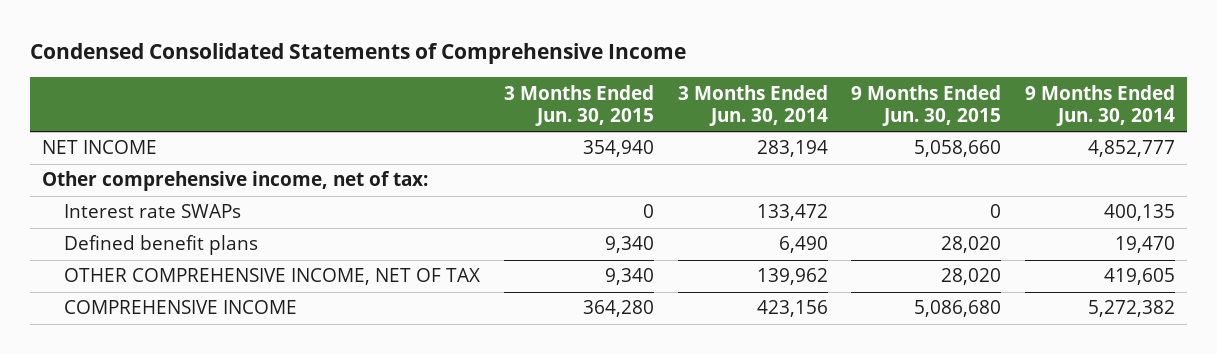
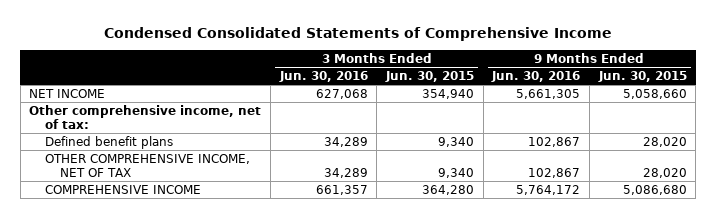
[677,84,828,127] 3 Months Ended Jun. 30, 2014 -> none
[1025,84,1176,127] 9 Months Ended Jun. 30, 2014 -> none
none -> [278,70,368,82] Jun. 30, 2016
none -> [491,70,581,82] Jun. 30, 2016
[64,204,242,219] Interest rate SWAPs -> none

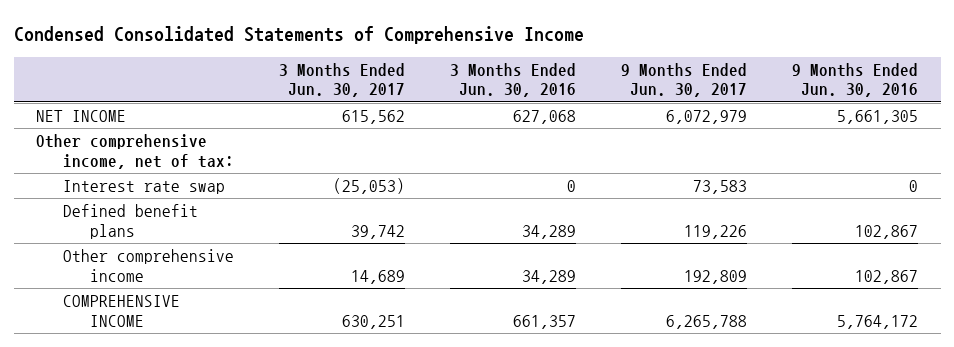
[384,70,474,82] Jun. 30, 2015 -> none
[597,70,687,82] Jun. 30, 2015 -> none
none -> [279,62,406,98] 3 Months Ended Jun. 30, 2017
none -> [621,62,748,98] 9 Months Ended Jun. 30, 2017
none -> [63,179,226,194] Interest rate swap
[44,153,250,177] OTHER COMPREHENSIVE INCOME, NET OF TAX -> [63,248,235,282] Other comprehensive income

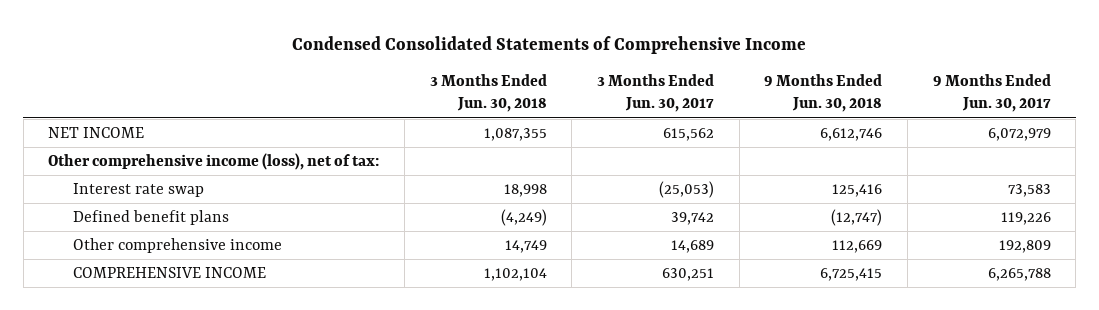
[450,62,577,98] 3 Months Ended Jun. 30, 2016 -> none
[792,62,919,98] 9 Months Ended Jun. 30, 2016 -> none
none -> [429,74,547,113] 3 Months Ended Jun. 30, 2018
none -> [764,74,883,113] 9 Months Ended Jun. 30, 2018
[36,133,235,169] Other comprehensive income, net of tax: -> [48,152,380,170] Other comprehensive income (loss), net of tax:

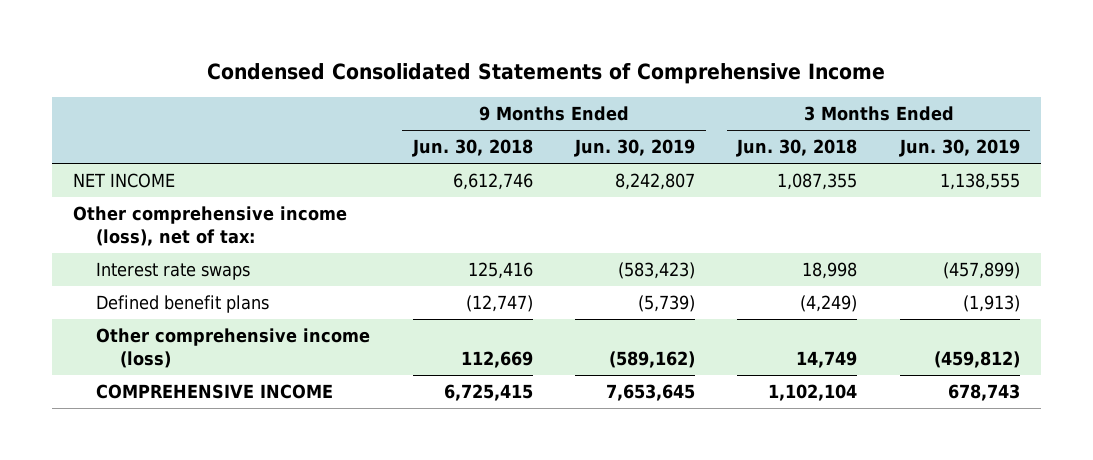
[596,74,714,113] 3 Months Ended Jun. 30, 2017 -> none
[932,74,1051,113] 9 Months Ended Jun. 30, 2017 -> none
none -> [573,139,695,158] Jun. 30, 2019
none -> [898,139,1020,158] Jun. 30, 2019
[73,182,205,197] Interest rate swap -> [96,262,251,281] Interest rate swaps
[73,237,283,253] Other comprehensive income -> [96,328,371,368] Other comprehensive income (loss)

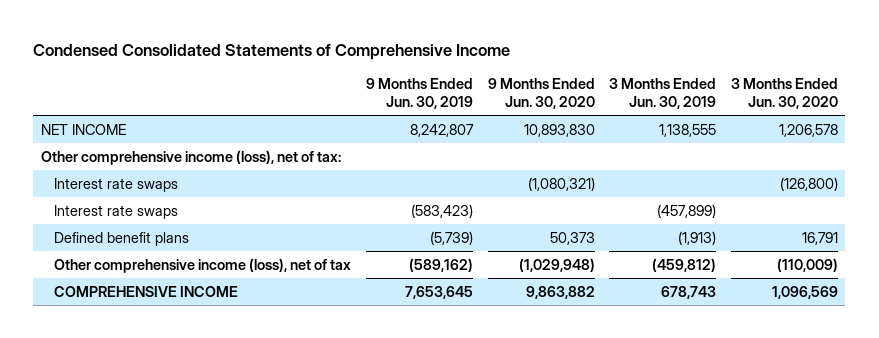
[411,139,533,158] Jun. 30, 2018 -> none
[736,139,858,158] Jun. 30, 2018 -> none
none -> [487,77,595,109] 9 Months Ended Jun. 30, 2020
none -> [731,77,839,109] 3 Months Ended Jun. 30, 2020
none -> [54,177,179,192] Interest rate swaps
[96,328,371,368] Other comprehensive income (loss) -> [54,257,352,273] Other comprehensive income (loss), net of tax

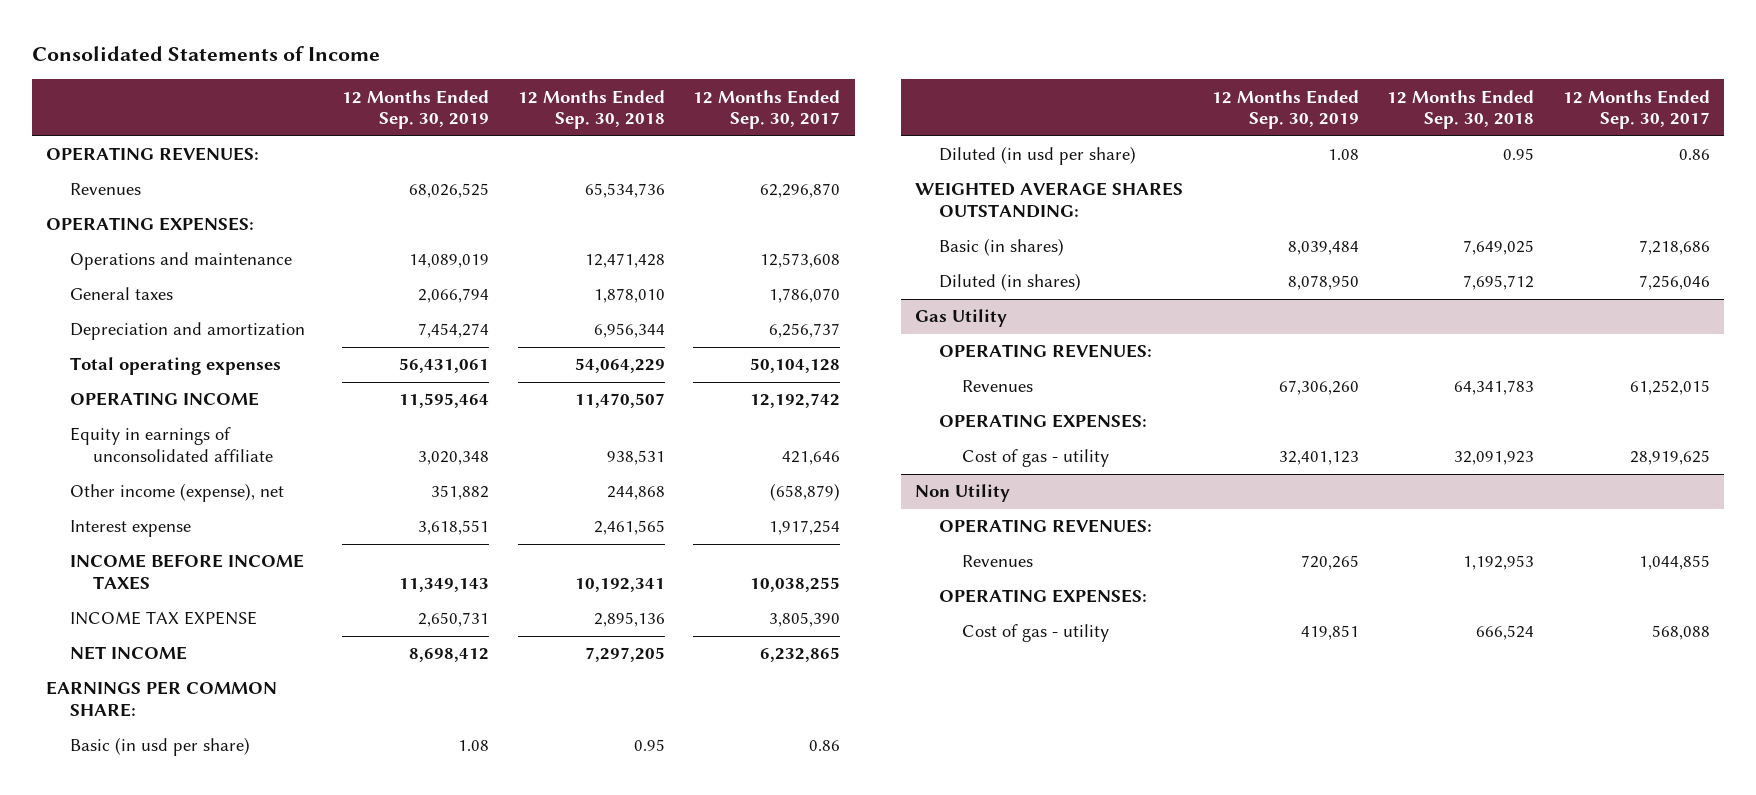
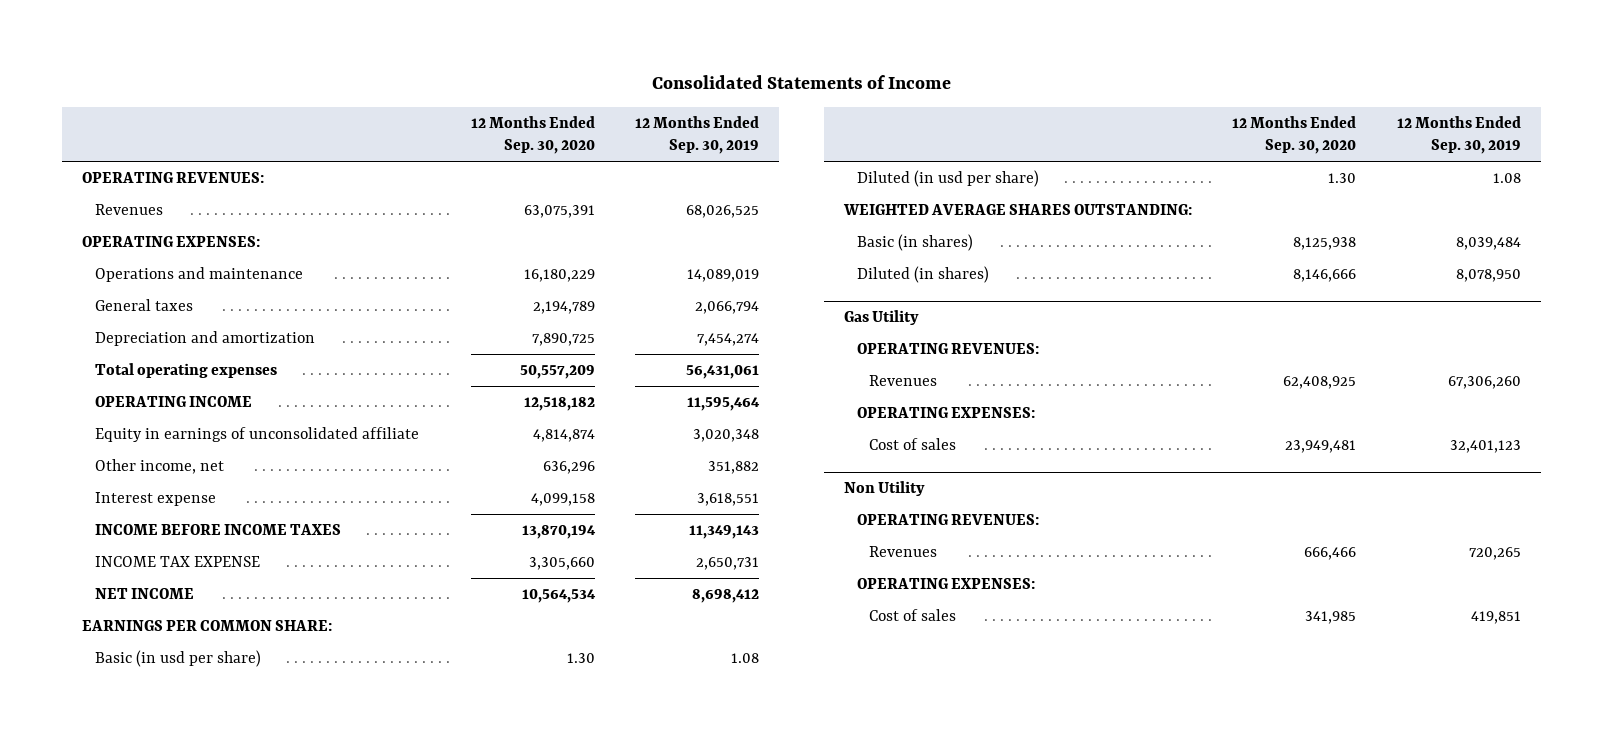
[517,89,665,130] 12 Months Ended Sep. 30, 2018 -> none
[693,89,841,130] 12 Months Ended Sep. 30, 2017 -> none
none -> [470,116,595,155] 12 Months Ended Sep. 30, 2020
[69,483,284,503] Other income (expense), net -> [94,459,224,475] Other income, net
[962,449,1110,468] Cost of gas - utility -> [869,438,957,451] Cost of sales
[962,624,1110,643] Cost of gas - utility -> [869,609,957,622] Cost of sales

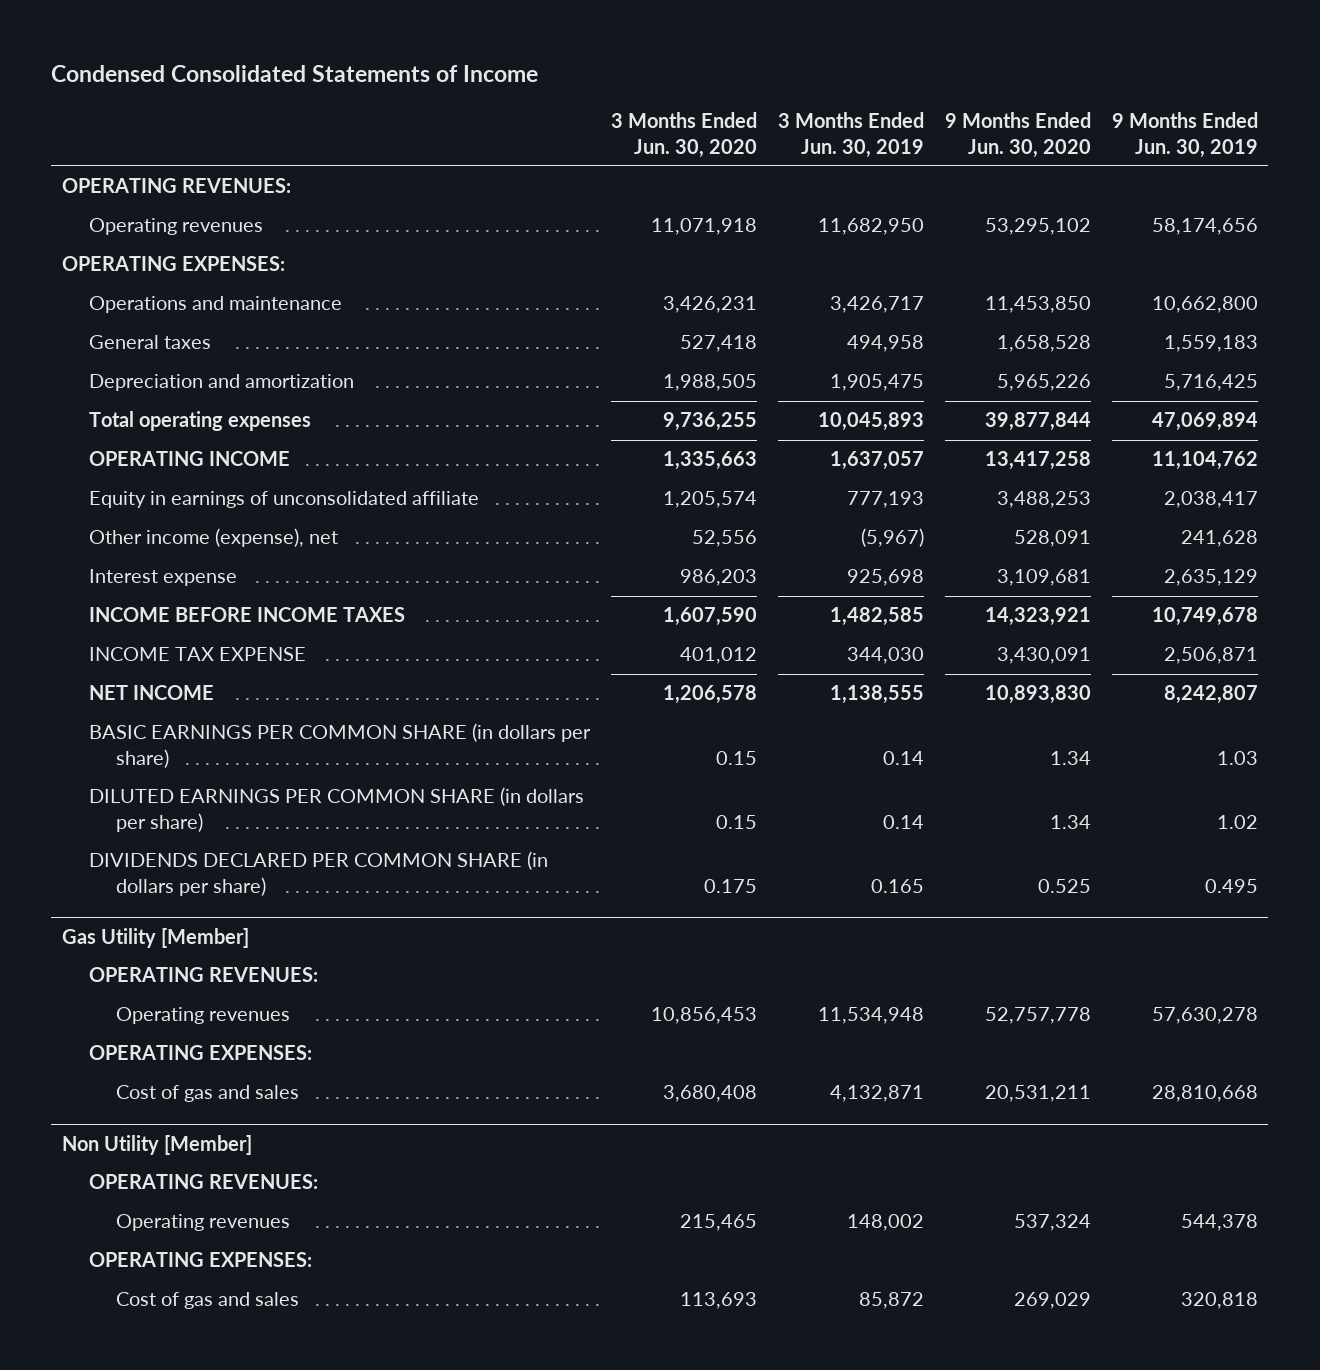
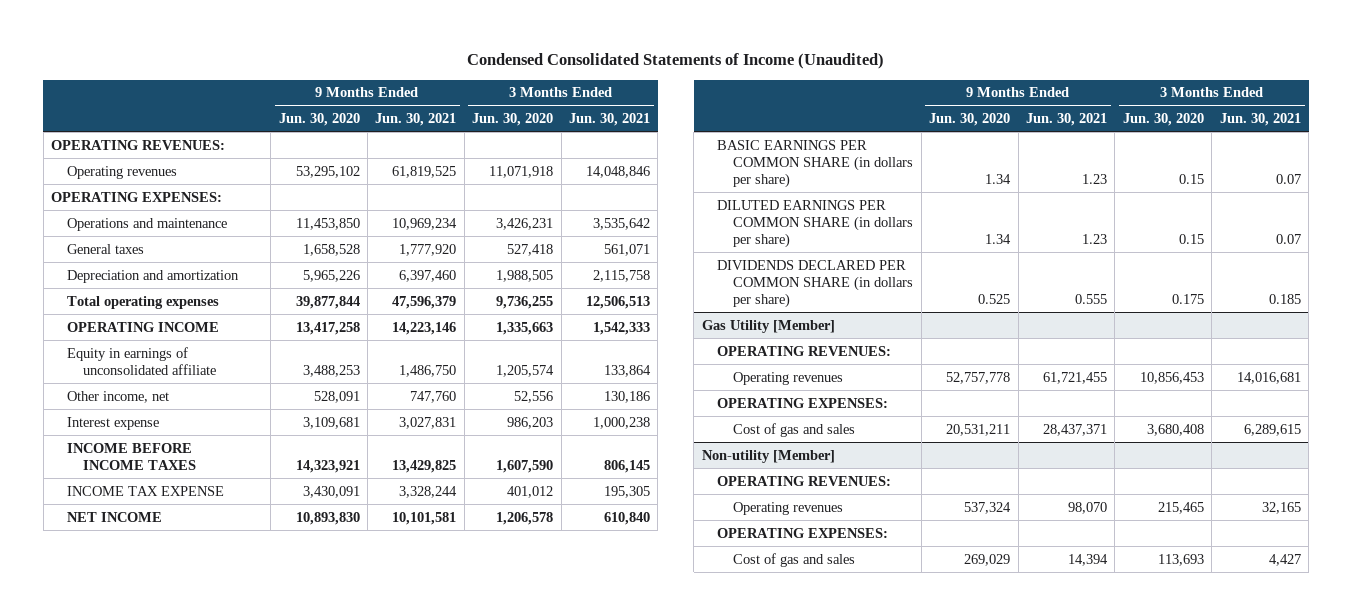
[51,65,539,83] Condensed Consolidated Statements of Income -> [466,53,884,70] Condensed Consolidated Statements of Income (Unaudited)
[777,112,924,158] 3 Months Ended Jun. 30, 2019 -> none
[1111,112,1258,158] 9 Months Ended Jun. 30, 2019 -> none
none -> [375,112,457,126] Jun. 30, 2021
none -> [569,112,651,126] Jun. 30, 2021
[89,528,339,548] Other income (expense), net -> [66,390,169,403] Other income, net
[61,1135,252,1156] Non Utility [Member] -> [701,449,835,463] Non-utility [Member]

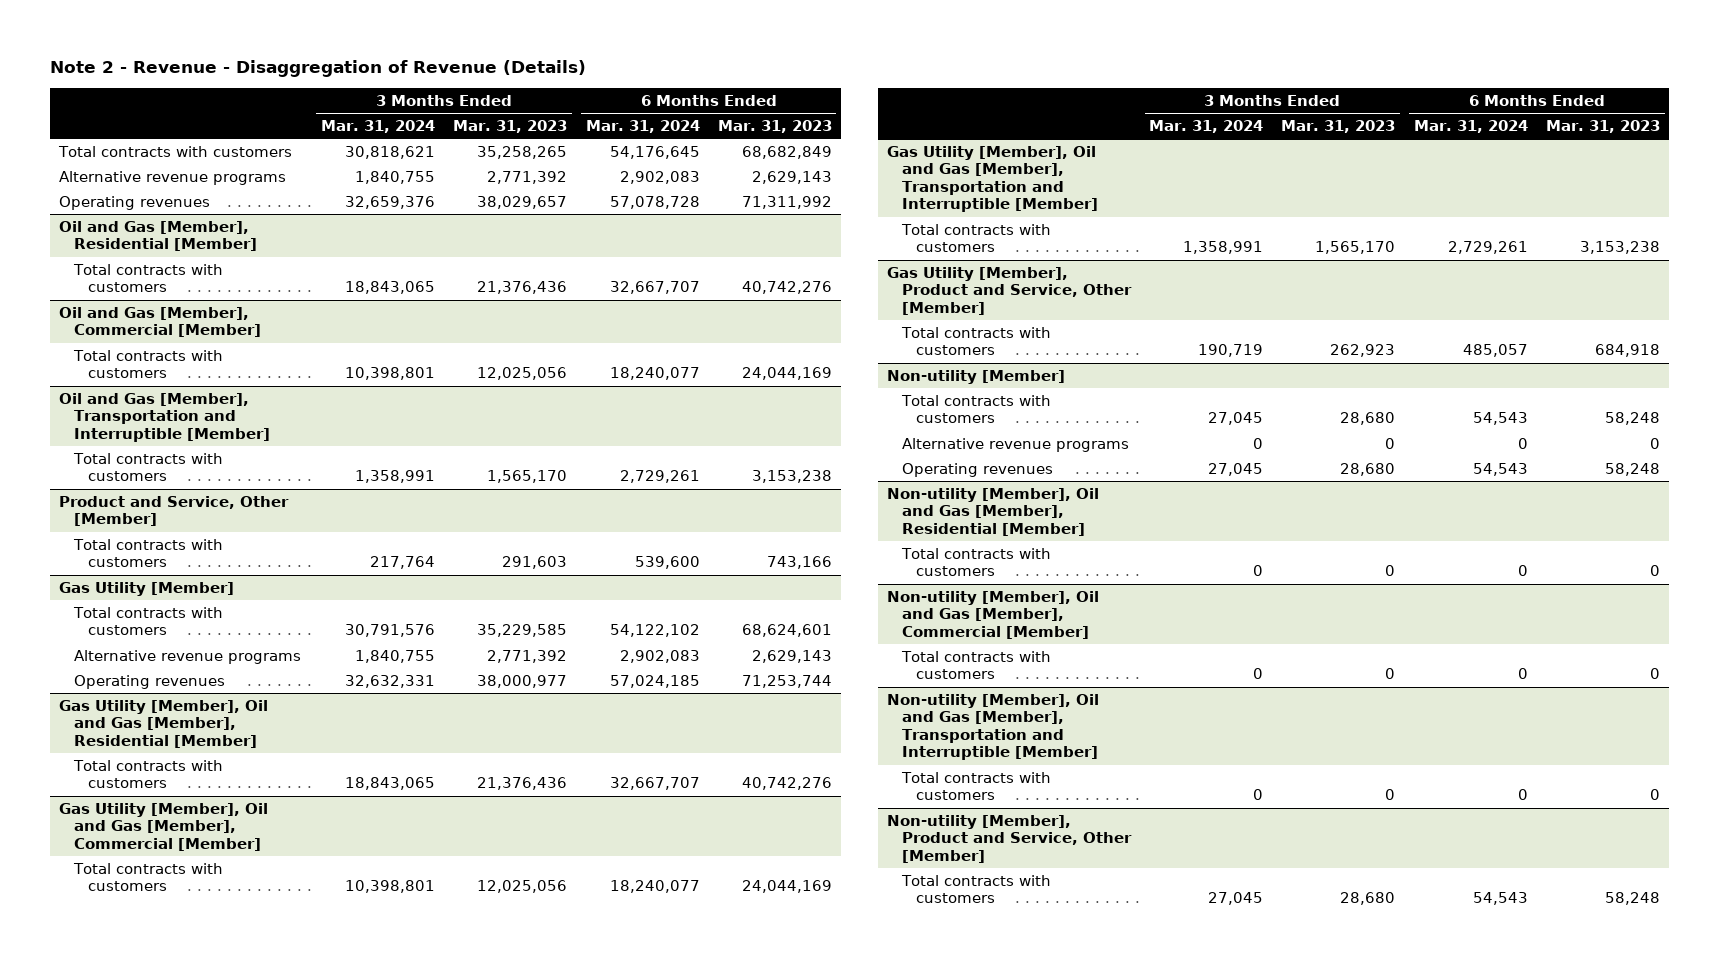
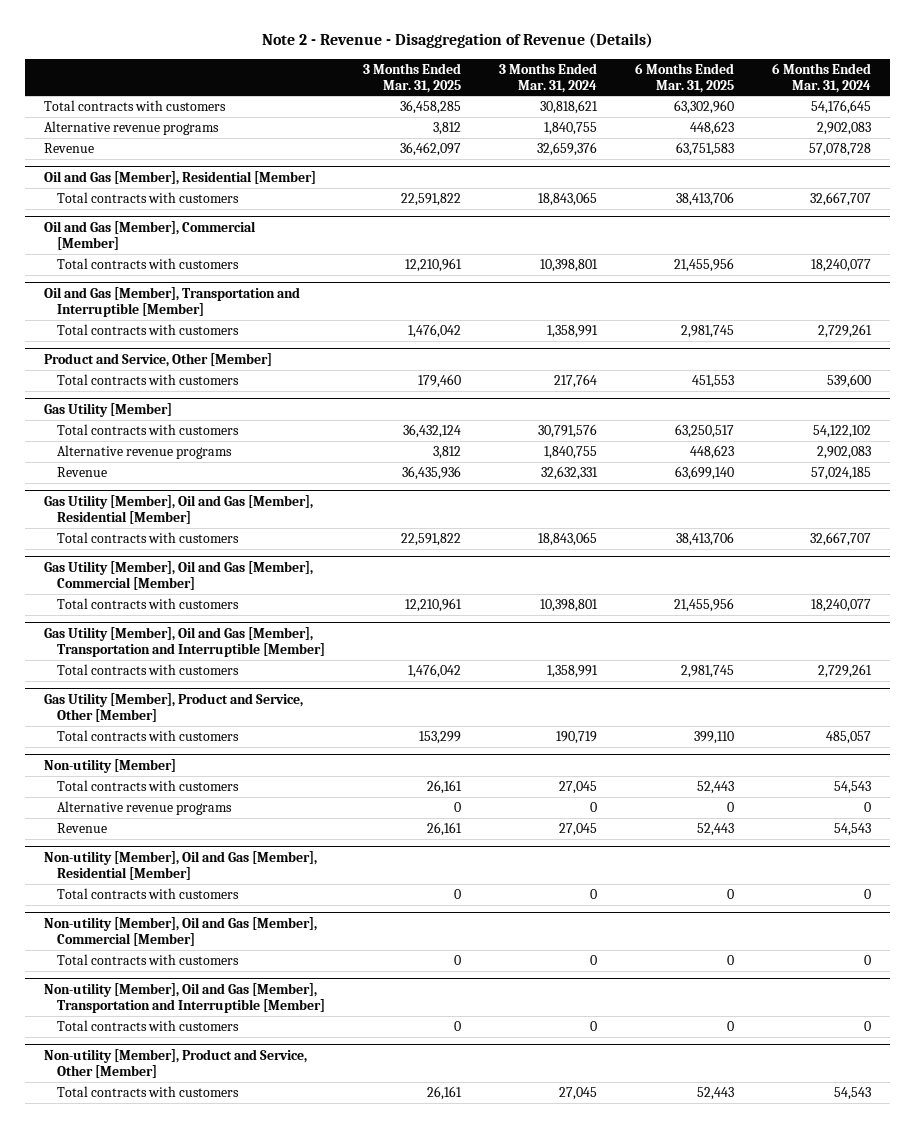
[453,120,568,134] Mar. 31, 2023 -> none
[717,120,832,134] Mar. 31, 2023 -> none
none -> [363,62,462,93] 3 Months Ended Mar. 31, 2025
none -> [635,62,735,93] 6 Months Ended Mar. 31, 2025
[59,196,211,211] Operating revenues -> [43,142,94,153] Revenue
[73,675,225,690] Operating revenues -> [57,466,108,477] Revenue
[901,463,1053,478] Operating revenues -> [57,822,108,833] Revenue

